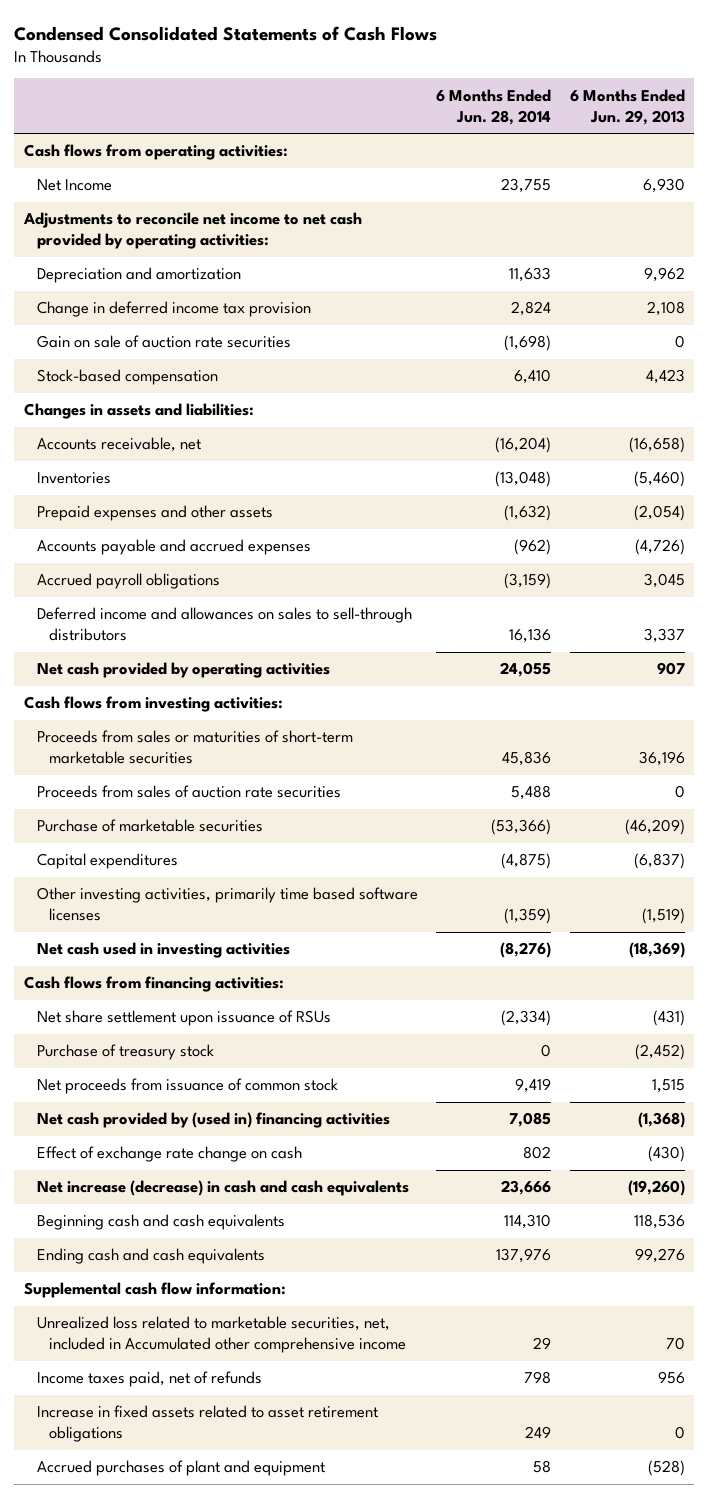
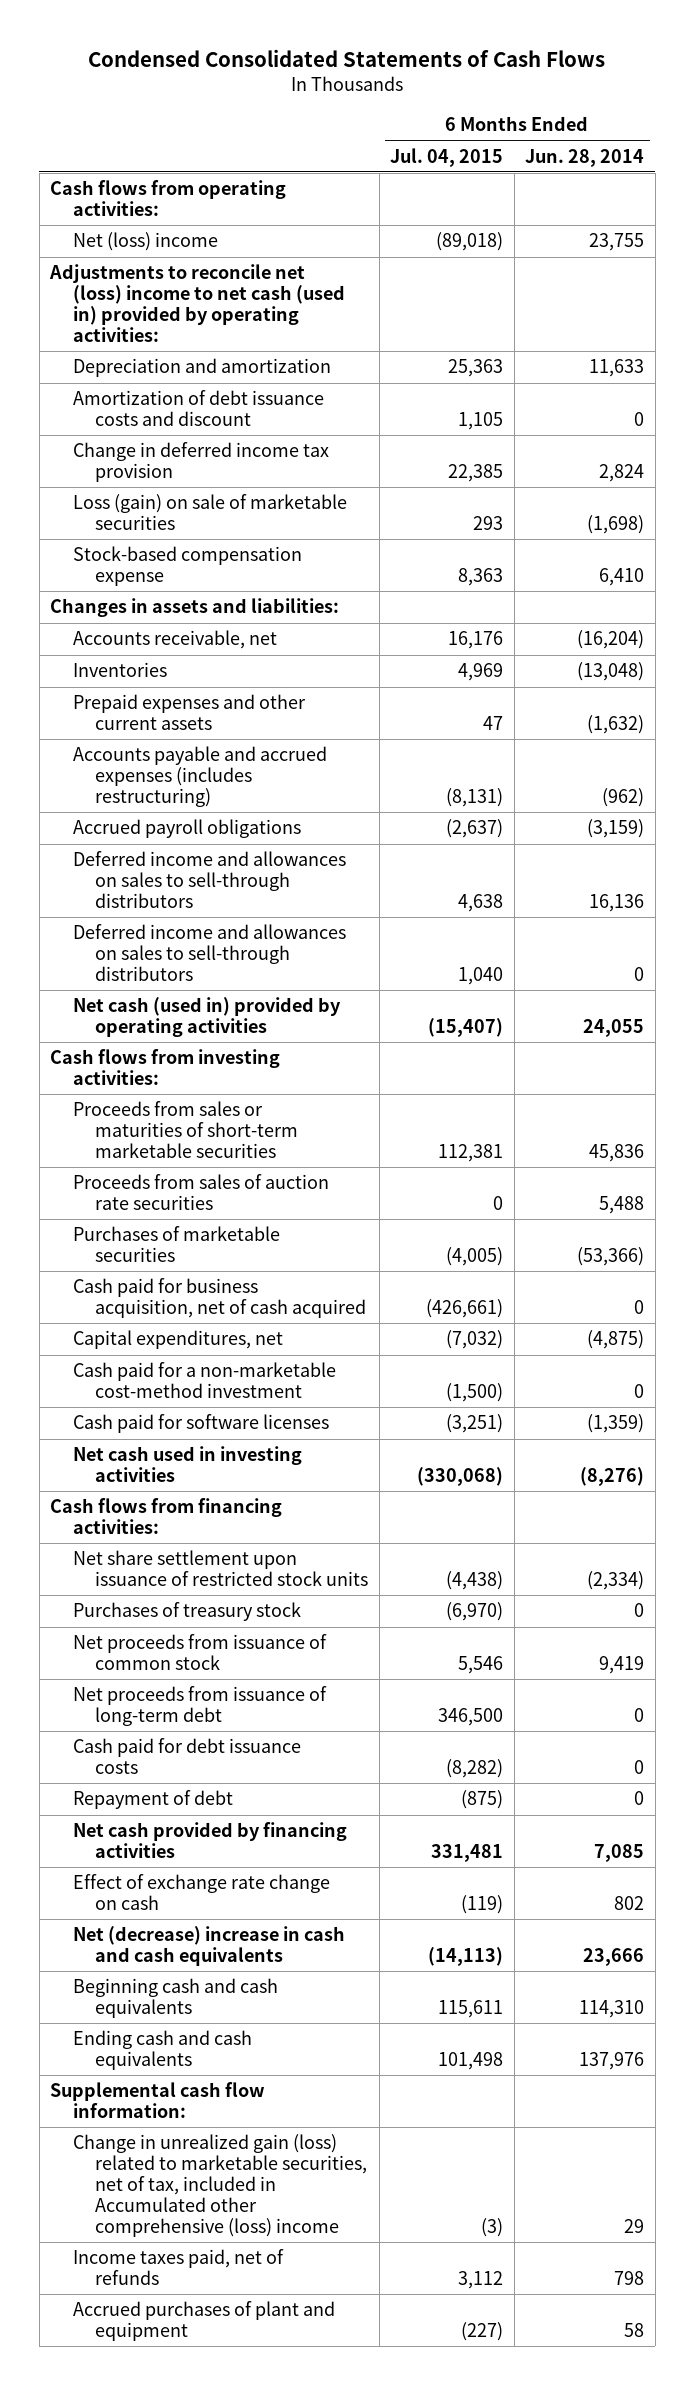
[569,88,685,125] 6 Months Ended Jun. 29, 2013 -> none
none -> [390,147,504,167] Jul. 04, 2015
[36,179,112,192] Net Income -> [72,232,218,252] Net (loss) income
[22,212,362,250] Adjustments to reconcile net income to net cash provided by operating activities: -> [49,264,345,342] Adjustments to reconcile net (loss) income to net cash (used in) provided by operating activities:
none -> [72,390,324,427] Amortization of debt issuance costs and discount
[36,335,291,349] Gain on sale of auction rate securities -> [72,494,347,531] Loss (gain) on sale of marketable securities
[36,369,218,386] Stock-based compensation -> [72,546,302,587] Stock-based compensation expense
[36,505,273,522] Prepaid expenses and other assets -> [72,694,306,731] Prepaid expenses and other current assets
[36,539,311,556] Accounts payable and accrued expenses -> [72,746,327,807] Accounts payable and accrued expenses (includes restructuring)
none -> [72,924,346,981] Deferred income and allowances on sales to sell-through distributors
[36,662,330,679] Net cash provided by operating activities -> [72,997,341,1038] Net cash (used in) provided by operating activities
[36,819,263,833] Purchase of marketable securities -> [72,1226,280,1263] Purchases of marketable securities
none -> [72,1278,367,1319] Cash paid for business acquisition, net of cash acquired
[36,853,178,870] Capital expenditures -> [72,1330,283,1350] Capital expenditures, net
none -> [72,1362,336,1399] Cash paid for a non-marketable cost-method investment
[36,887,418,922] Other investing activities, primarily time based software licenses -> [72,1414,329,1434] Cash paid for software licenses
[36,1010,331,1027] Net share settlement upon issuance of RSUs -> [72,1550,369,1587] Net share settlement upon issuance of restricted stock units
[36,1044,214,1061] Purchase of treasury stock -> [72,1602,301,1622] Purchases of treasury stock
none -> [72,1686,327,1727] Net proceeds from issuance of long-term debt
none -> [72,1738,301,1775] Cash paid for debt issuance costs
none -> [72,1790,233,1810] Repayment of debt
[36,1112,390,1129] Net cash provided by (used in) financing activities -> [72,1822,347,1859] Net cash provided by financing activities
[36,1180,409,1197] Net increase (decrease) in cash and cash equivalents -> [72,1926,345,1967] Net (decrease) increase in cash and cash equivalents
[36,1316,407,1354] Unrealized loss related to marketable securities, net, included in Accumulated other comprehensive income -> [72,2134,368,2237] Change in unrealized gain (loss) related to marketable securities, net of tax, included in Accumulated other comprehensive (loss) income
[36,1405,378,1443] Increase in fixed assets related to asset retirement obligations -> none

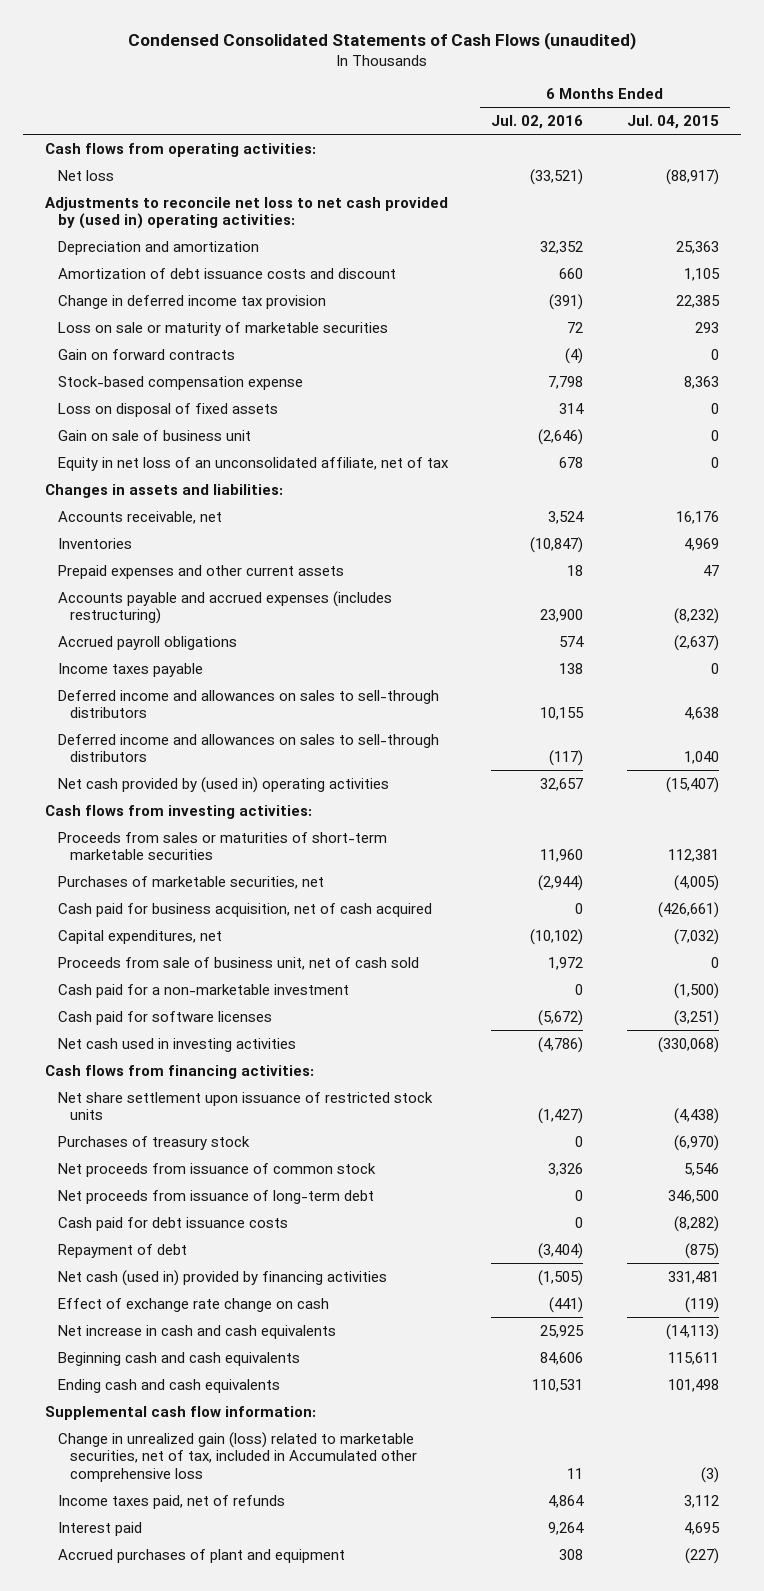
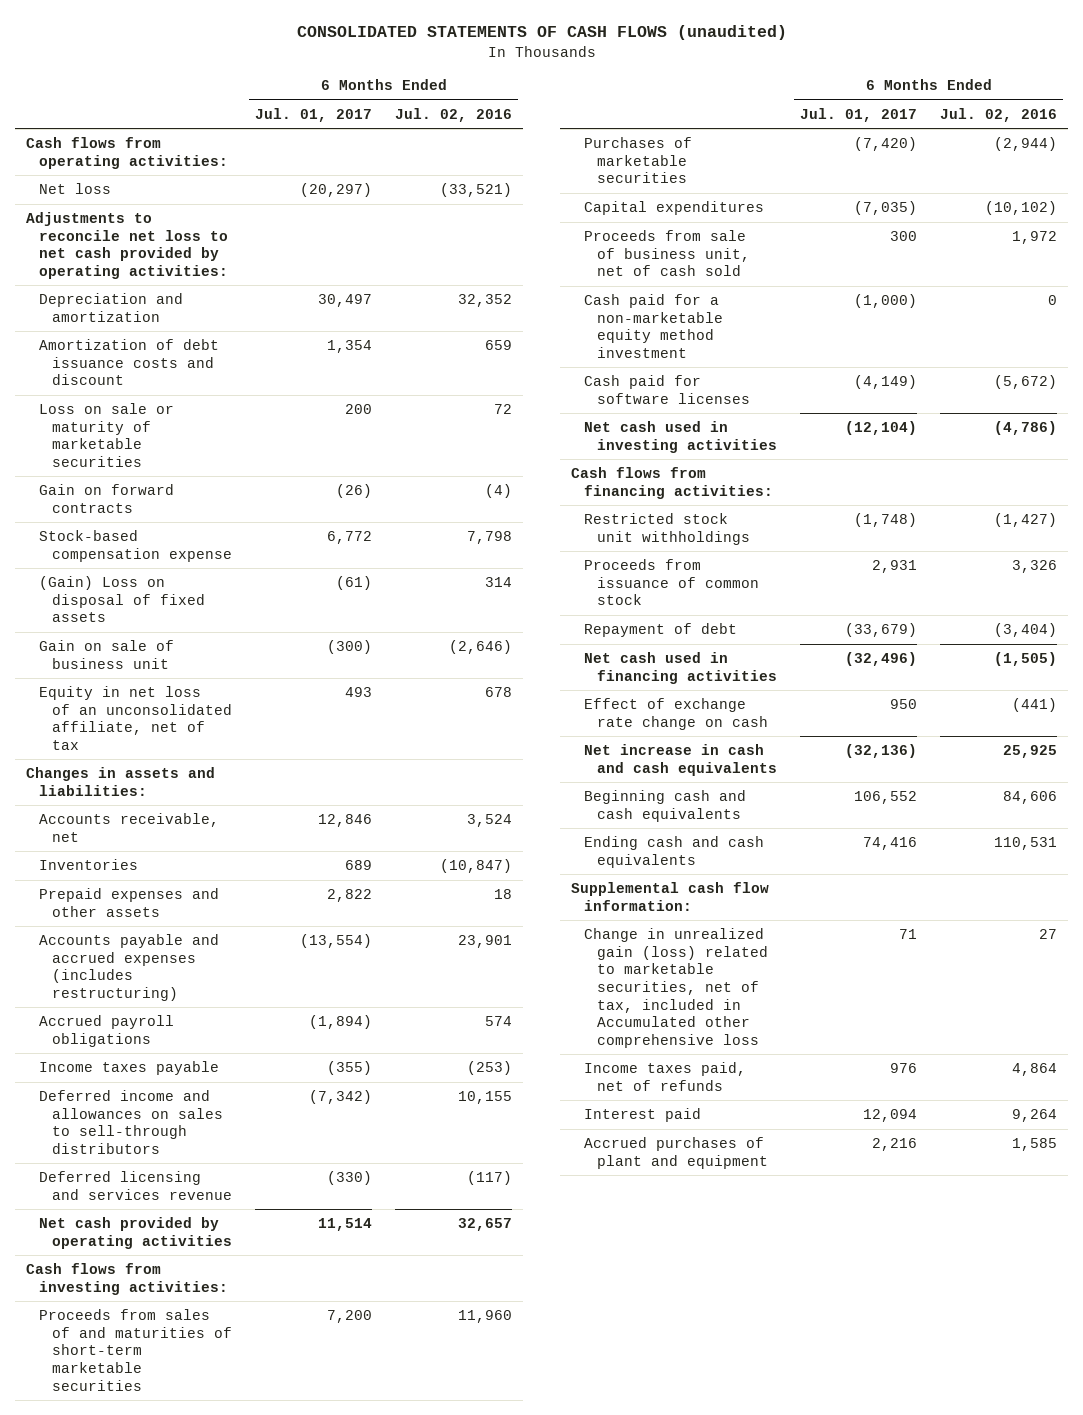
[127,31,636,50] Condensed Consolidated Statements of Cash Flows (unaudited) -> [296,25,787,41] CONSOLIDATED STATEMENTS OF CASH FLOWS (unaudited)
[626,115,719,130] Jul. 04, 2015 -> none
none -> [255,107,373,122] Jul. 01, 2017
[44,196,448,230] Adjustments to reconcile net loss to net cash provided by (used in) operating activities: -> [26,212,229,280] Adjustments to reconcile net loss to net cash provided by operating activities:
[57,294,326,309] Change in deferred income tax provision -> none
[559,267,584,279] 660 -> [484,340,512,351] 659
[57,402,278,417] Loss on disposal of fixed assets -> [39,576,206,623] (Gain) Loss on disposal of fixed assets
[57,564,344,579] Prepaid expenses and other current assets -> [39,888,220,917] Prepaid expenses and other assets
[540,609,584,623] 23,900 -> [457,935,512,949] 23,901
[559,662,584,674] 138 -> [466,1061,512,1076] (253)
[57,733,439,763] Deferred income and allowances on sales to sell-through distributors -> [39,1171,233,1200] Deferred licensing and services revenue
[57,776,389,793] Net cash provided by (used in) operating activities -> [39,1217,233,1249] Net cash provided by operating activities
[57,902,432,917] Cash paid for business acquisition, net of cash acquired -> none
[57,831,387,861] Proceeds from sales or maturities of short-term marketable securities -> [39,1309,233,1391] Proceeds from sales of and maturities of short-term marketable securities
[57,875,324,889] Purchases of marketable securities, net -> [584,137,693,184] Purchases of marketable securities
[57,929,222,944] Capital expenditures, net -> [584,201,765,216] Capital expenditures
[57,983,349,998] Cash paid for a non-marketable investment -> [584,294,724,359] Cash paid for a non-marketable equity method investment
[57,1135,250,1150] Purchases of treasury stock -> none
[57,1189,374,1204] Net proceeds from issuance of long-term debt -> none
[57,1216,288,1231] Cash paid for debt issuance costs -> none
[57,1091,433,1121] Net share settlement upon issuance of restricted stock units -> [584,513,751,545] Restricted stock unit withholdings
[57,1162,376,1177] Net proceeds from issuance of common stock -> [584,559,760,606] Proceeds from issuance of common stock
[57,1269,387,1286] Net cash (used in) provided by financing activities -> [584,652,778,684] Net cash used in financing activities
[567,1467,584,1479] 11 -> [1038,929,1057,940] 27
[559,1548,584,1560] 308 -> [1011,1138,1057,1152] 1,585

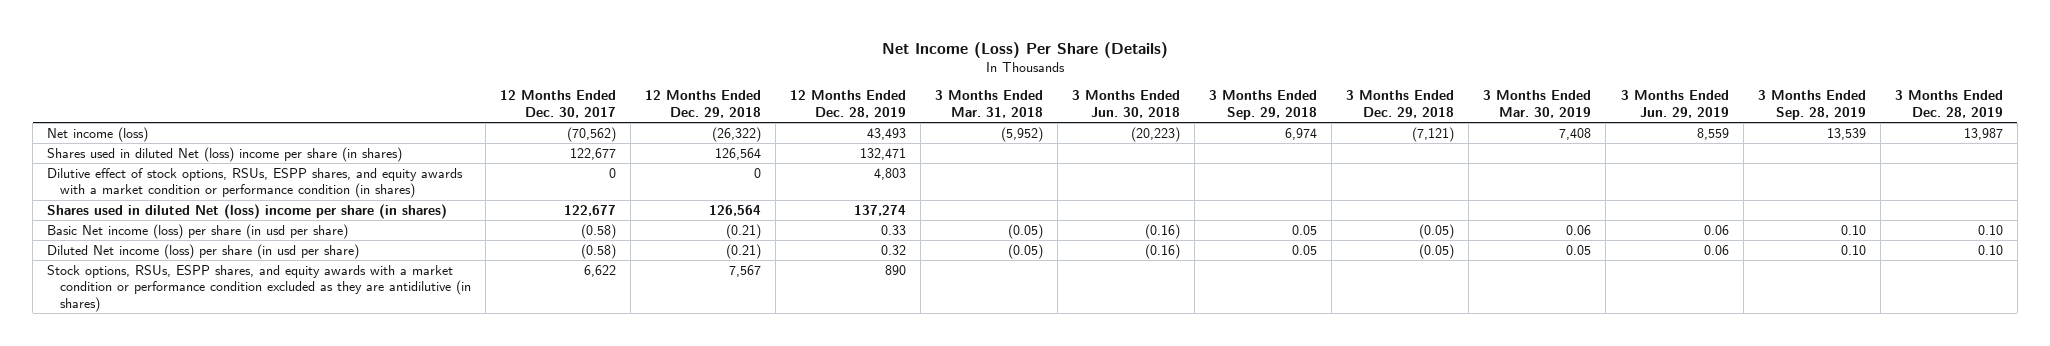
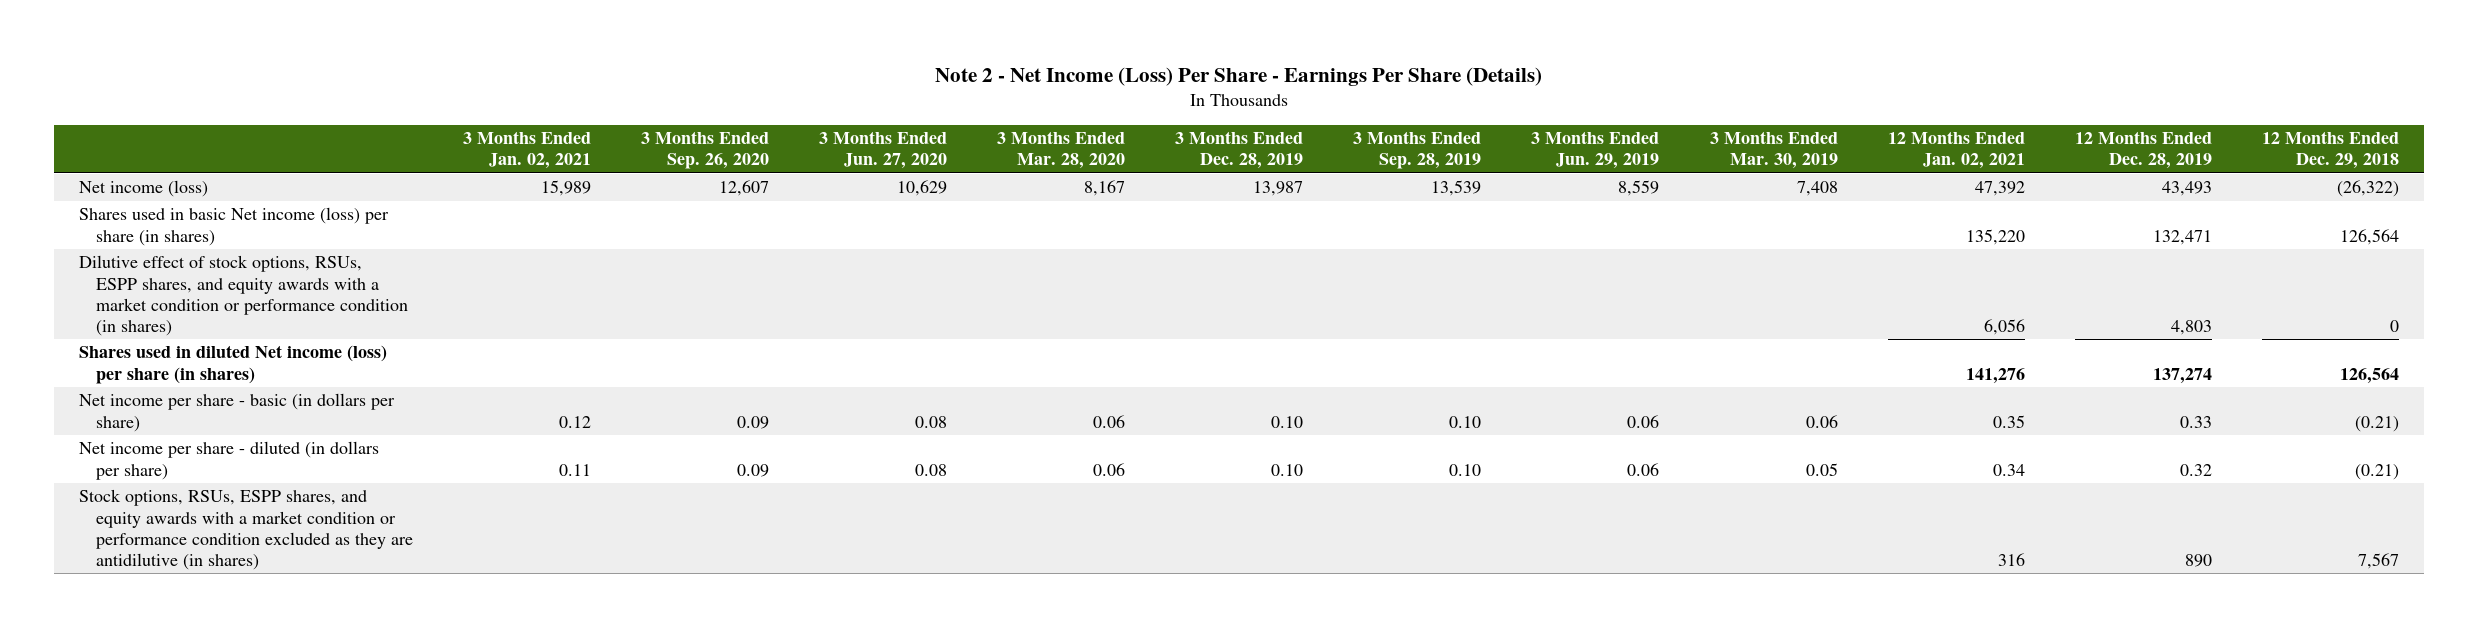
[881,41,1168,58] Net Income (Loss) Per Share (Details) -> [934,66,1542,86] Note 2 - Net Income (Loss) Per Share - Earnings Per Share (Details)
[500,90,617,119] 12 Months Ended Dec. 30, 2017 -> none
[935,90,1044,119] 3 Months Ended Mar. 31, 2018 -> none
[1072,90,1181,119] 3 Months Ended Jun. 30, 2018 -> none
[1209,90,1318,121] 3 Months Ended Sep. 29, 2018 -> none
[1346,90,1455,119] 3 Months Ended Dec. 29, 2018 -> none
none -> [462,131,591,170] 3 Months Ended Jan. 02, 2021
none -> [640,131,769,170] 3 Months Ended Sep. 26, 2020
none -> [819,131,948,170] 3 Months Ended Jun. 27, 2020
none -> [997,131,1126,170] 3 Months Ended Mar. 28, 2020
none -> [1887,131,2025,170] 12 Months Ended Jan. 02, 2021
[47,146,403,162] Shares used in diluted Net (loss) income per share (in shares) -> [78,207,389,246] Shares used in basic Net income (loss) per share (in shares)
[47,203,448,219] Shares used in diluted Net (loss) income per share (in shares) -> [78,345,387,384] Shares used in diluted Net income (loss) per share (in shares)
[47,223,349,239] Basic Net income (loss) per share (in usd per share) -> [78,393,395,432] Net income per share - basic (in dollars per share)
[47,243,360,259] Diluted Net income (loss) per share (in usd per share) -> [78,441,379,480] Net income per share - diluted (in dollars per share)

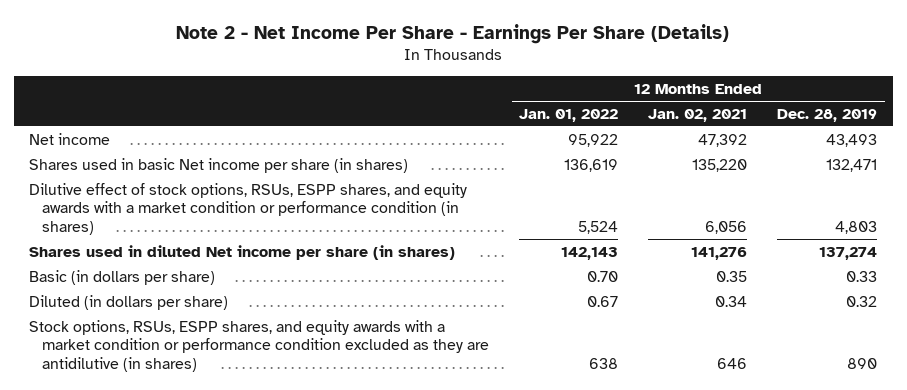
[934,66,1542,86] Note 2 - Net Income (Loss) Per Share - Earnings Per Share (Details) -> [176,24,730,45] Note 2 - Net Income Per Share - Earnings Per Share (Details)
[462,131,591,170] 3 Months Ended Jan. 02, 2021 -> none
[640,131,769,170] 3 Months Ended Sep. 26, 2020 -> none
[819,131,948,170] 3 Months Ended Jun. 27, 2020 -> none
[997,131,1126,170] 3 Months Ended Mar. 28, 2020 -> none
[1175,131,1304,170] 3 Months Ended Dec. 28, 2019 -> none
[1353,131,1482,170] 3 Months Ended Sep. 28, 2019 -> none
[1531,131,1660,170] 3 Months Ended Jun. 29, 2019 -> none
[1709,131,1838,170] 3 Months Ended Mar. 30, 2019 -> none
[2261,131,2399,170] 12 Months Ended Dec. 29, 2018 -> none
none -> [519,108,619,122] Jan. 01, 2022
[78,180,208,198] Net income (loss) -> [29,132,111,145] Net income
[78,207,389,246] Shares used in basic Net income (loss) per share (in shares) -> [29,157,409,173] Shares used in basic Net income per share (in shares)
[78,345,387,384] Shares used in diluted Net income (loss) per share (in shares) -> [29,244,456,260] Shares used in diluted Net income per share (in shares)
[78,393,395,432] Net income per share - basic (in dollars per share) -> [29,269,216,285] Basic (in dollars per share)
[78,441,379,480] Net income per share - diluted (in dollars per share) -> [29,294,229,310] Diluted (in dollars per share)
[1997,553,2025,567] 316 -> [717,357,748,369] 646

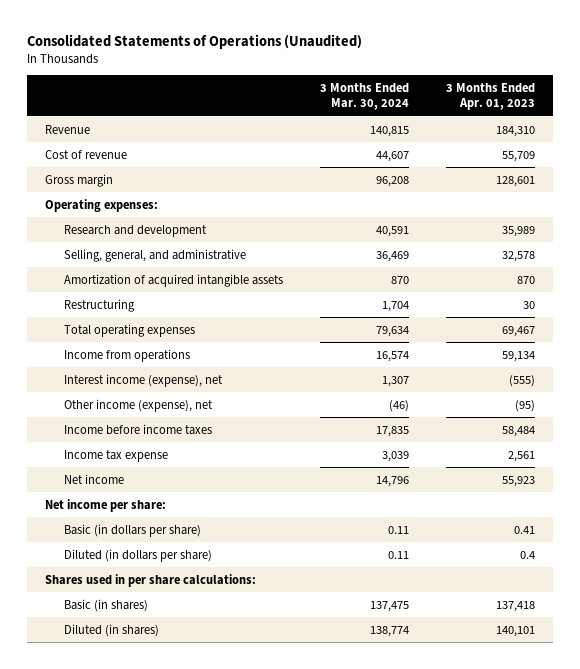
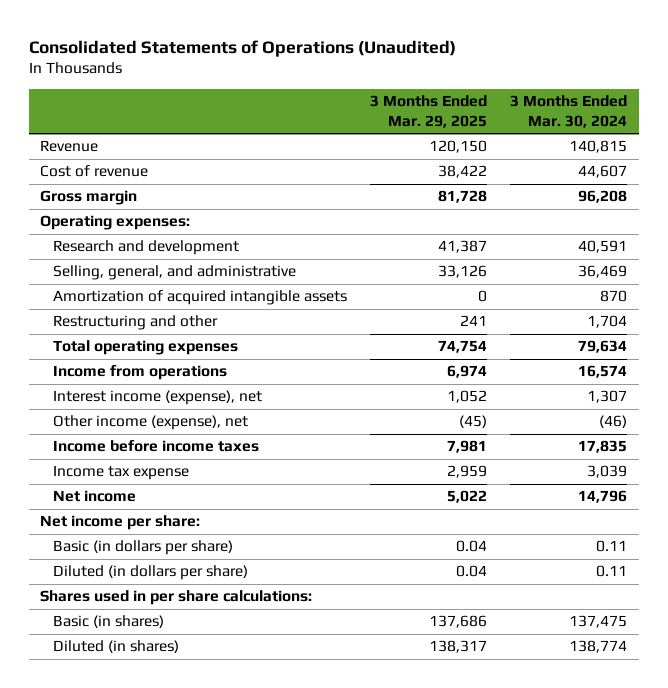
[445,82,535,111] 3 Months Ended Apr. 01, 2023 -> none
none -> [370,95,488,128] 3 Months Ended Mar. 29, 2025
[64,298,136,312] Restructuring -> [53,315,219,331] Restructuring and other

